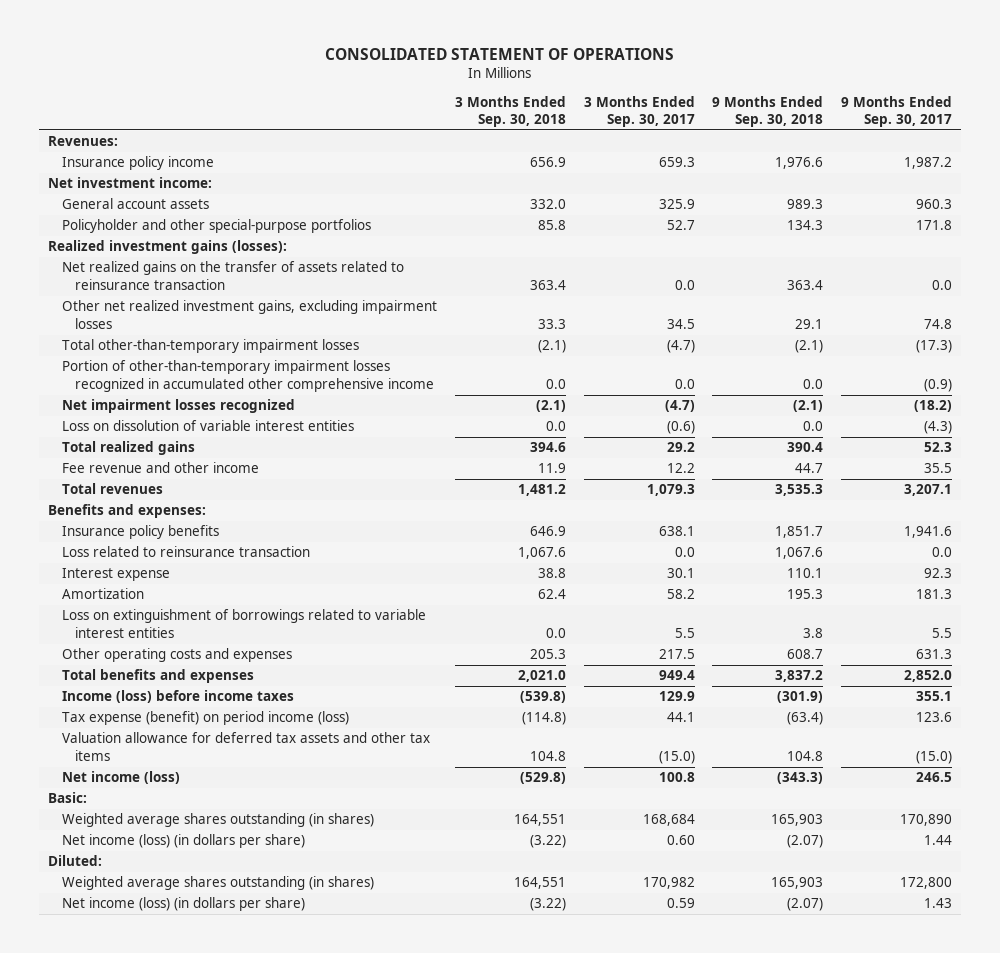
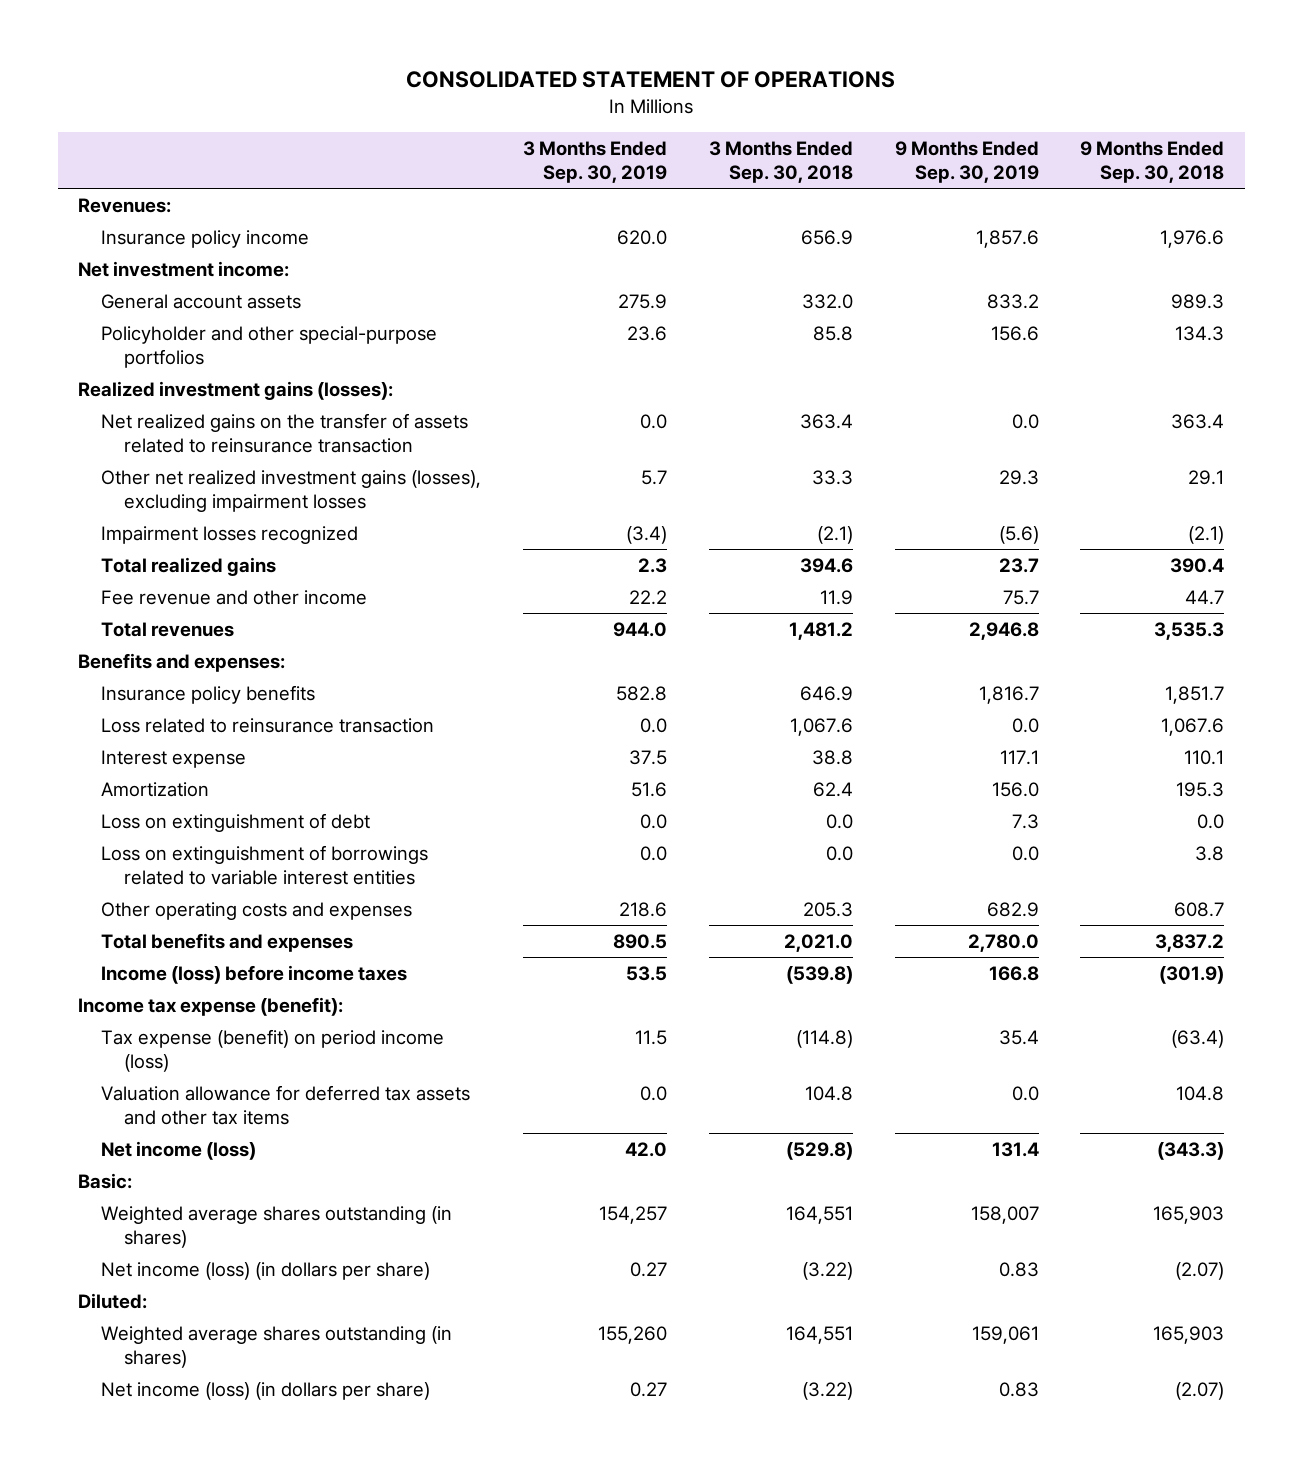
[583,95,695,128] 3 Months Ended Sep. 30, 2017 -> none
[841,95,953,128] 9 Months Ended Sep. 30, 2017 -> none
none -> [522,141,667,183] 3 Months Ended Sep. 30, 2019
none -> [894,141,1039,183] 9 Months Ended Sep. 30, 2019
[61,339,359,354] Total other-than-temporary impairment losses -> none
[61,360,435,392] Portion of other-than-temporary impairment losses recognized in accumulated other comprehensive income -> none
[61,420,354,432] Loss on dissolution of variable interest entities -> none
[61,300,437,329] Other net realized investment gains, excluding impairment losses -> [101,469,482,512] Other net realized investment gains (losses), excluding impairment losses
[61,399,295,414] Net impairment losses recognized -> [101,525,359,544] Impairment losses recognized
none -> [101,812,371,832] Loss on extinguishment of debt
none -> [78,996,344,1016] Income tax expense (benefit):

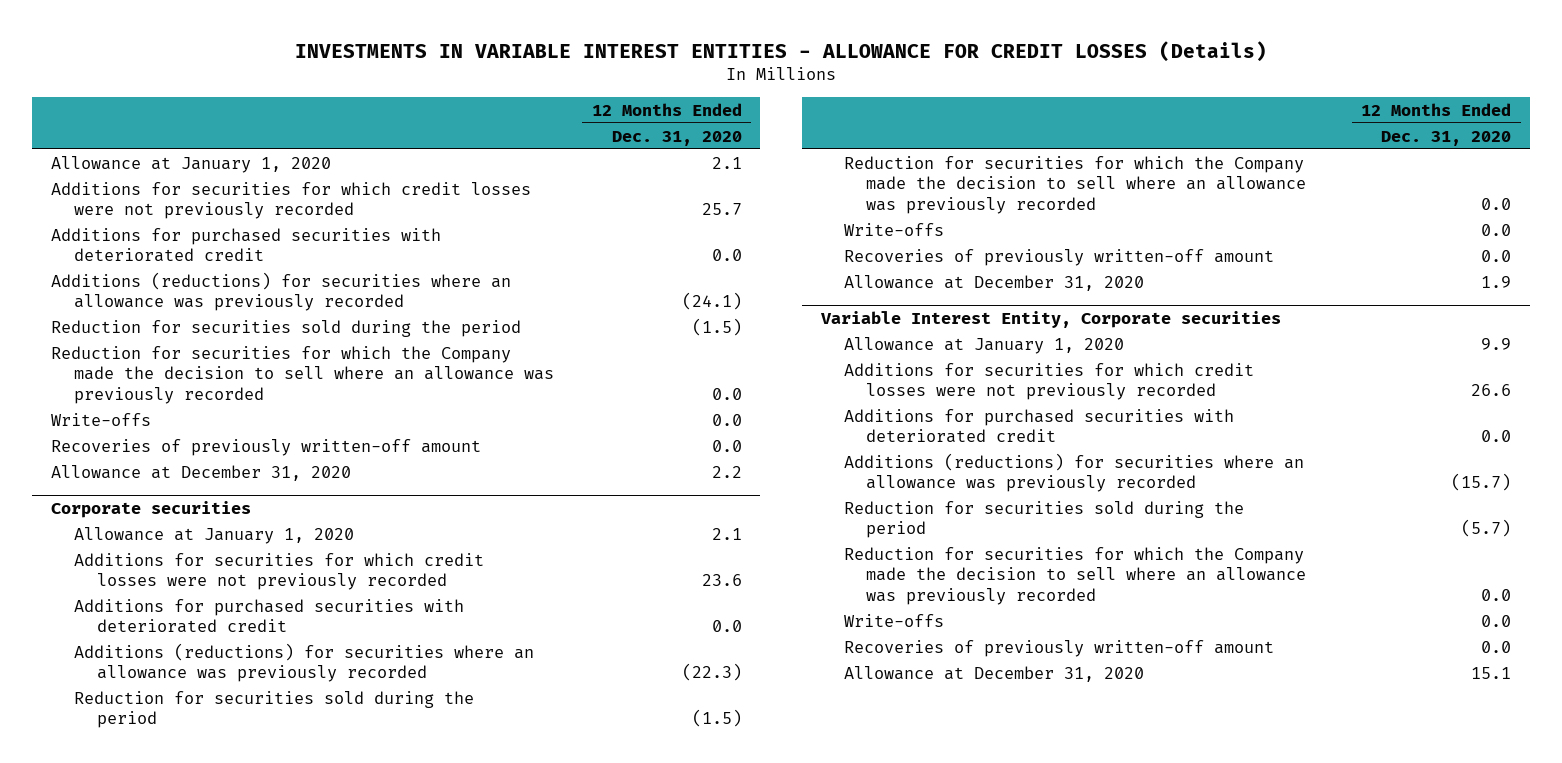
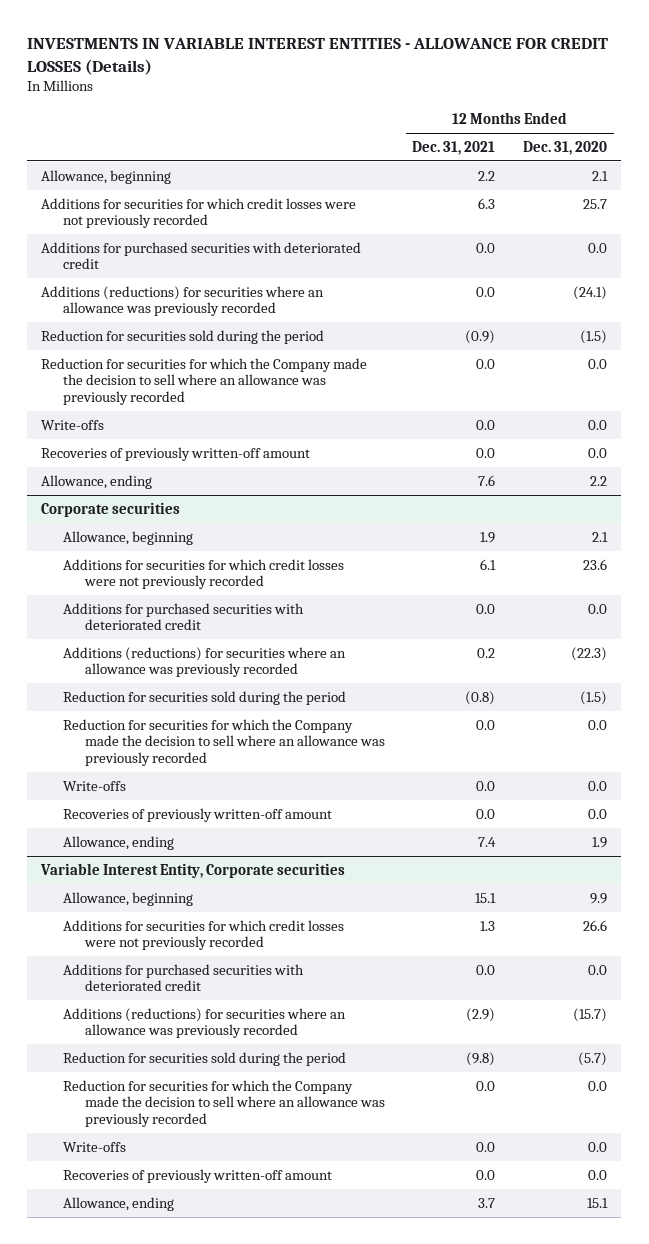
none -> [412,140,496,155] Dec. 31, 2021
[51,155,332,173] Allowance at January 1, 2020 -> [41,169,172,184] Allowance, beginning
[51,464,352,481] Allowance at December 31, 2020 -> [41,474,153,489] Allowance, ending
[73,526,354,544] Allowance at January 1, 2020 -> [62,530,193,545] Allowance, beginning
[843,274,1144,291] Allowance at December 31, 2020 -> [62,835,174,850] Allowance, ending
[843,336,1124,354] Allowance at January 1, 2020 -> [62,891,193,906] Allowance, beginning
[843,665,1144,682] Allowance at December 31, 2020 -> [62,1196,174,1211] Allowance, ending

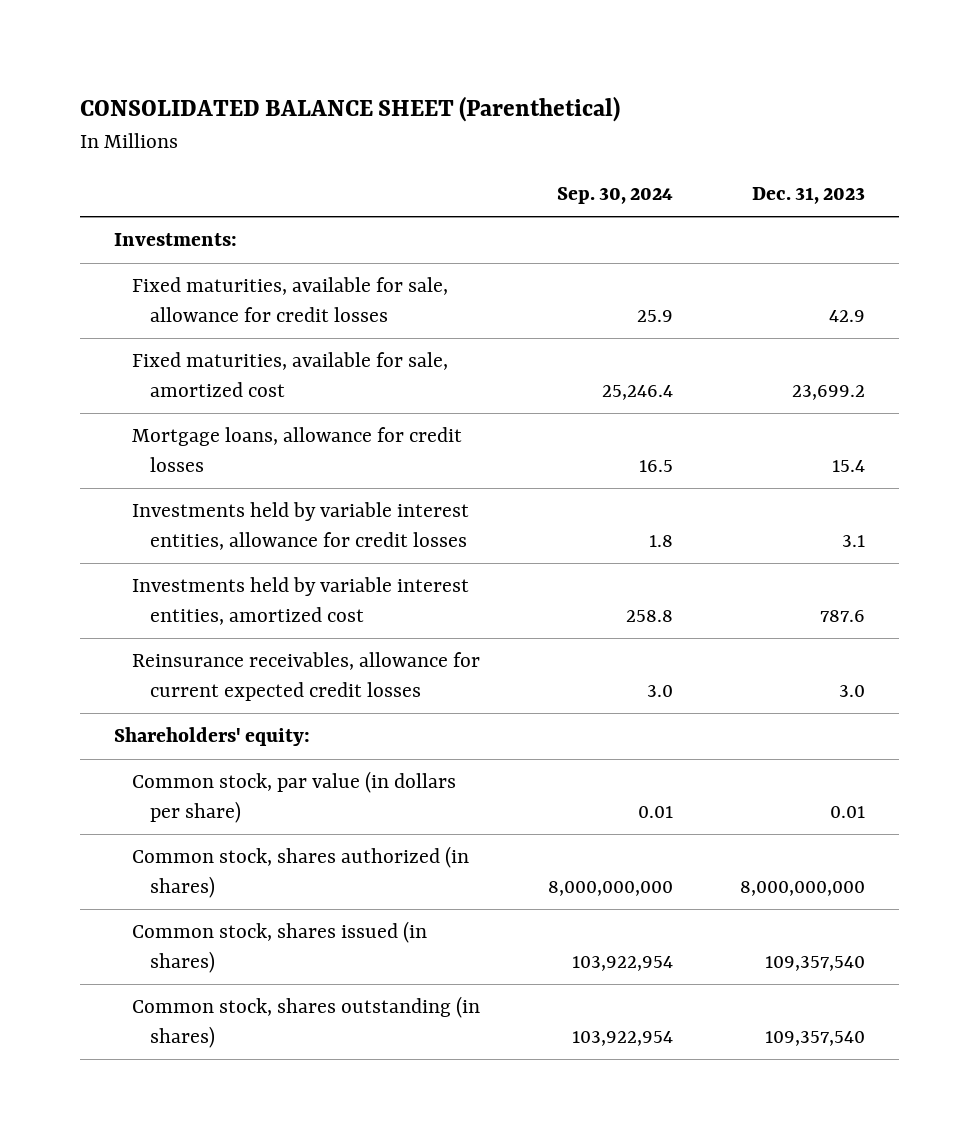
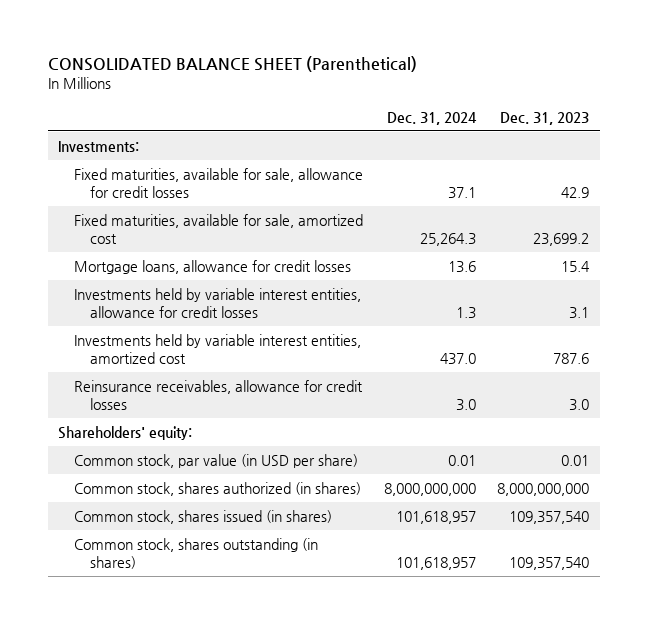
[556,187,673,205] Sep. 30, 2024 -> none
none -> [387,111,478,125] Dec. 31, 2024
[132,652,481,701] Reinsurance receivables, allowance for current expected credit losses -> [74,380,364,410] Reinsurance receivables, allowance for credit losses
[132,771,457,823] Common stock, par value (in dollars per share) -> [74,454,359,469] Common stock, par value (in USD per share)

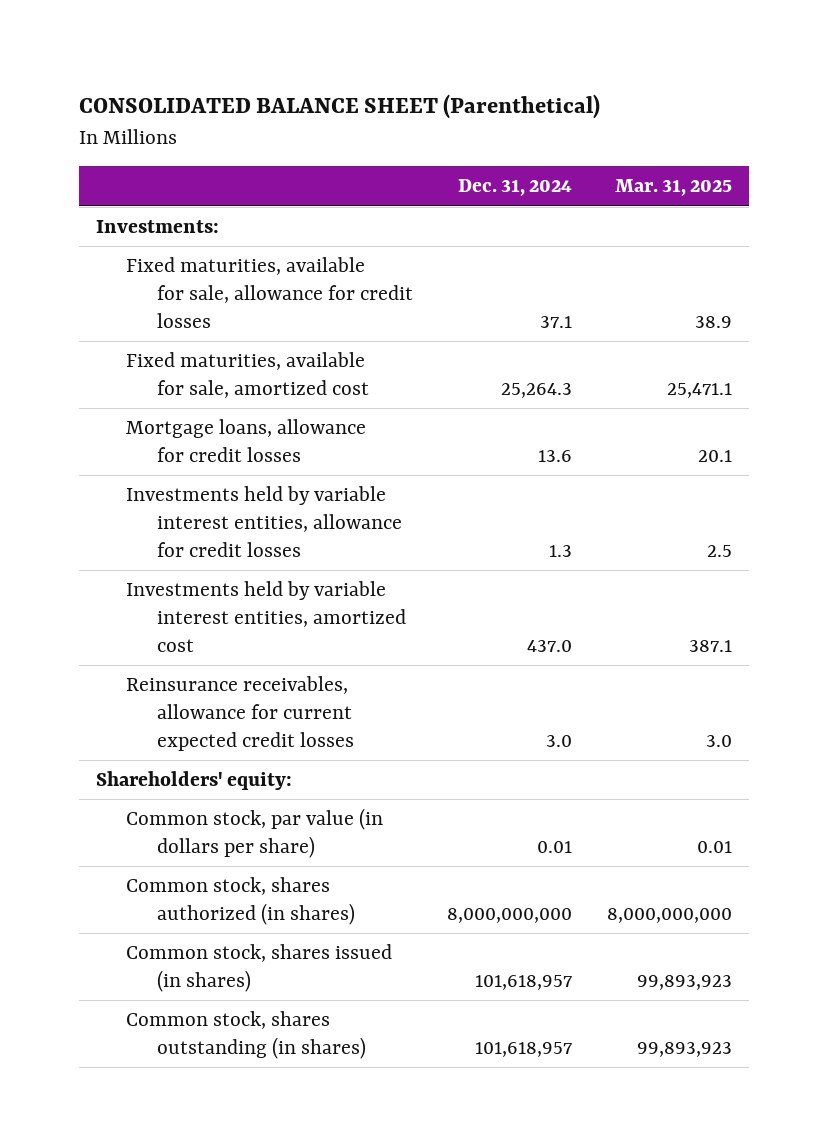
[500,111,590,125] Dec. 31, 2023 -> none
none -> [614,179,732,197] Mar. 31, 2025
[74,380,364,410] Reinsurance receivables, allowance for credit losses -> [126,676,354,751] Reinsurance receivables, allowance for current expected credit losses
[74,454,359,469] Common stock, par value (in USD per share) -> [126,808,384,858] Common stock, par value (in dollars per share)

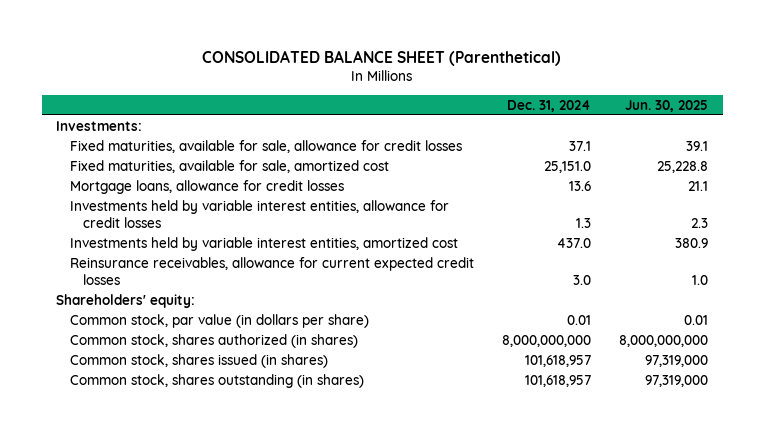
[614,179,732,197] Mar. 31, 2025 -> none
none -> [625,99,709,112] Jun. 30, 2025
[501,382,573,398] 25,264.3 -> [544,160,592,173] 25,151.0

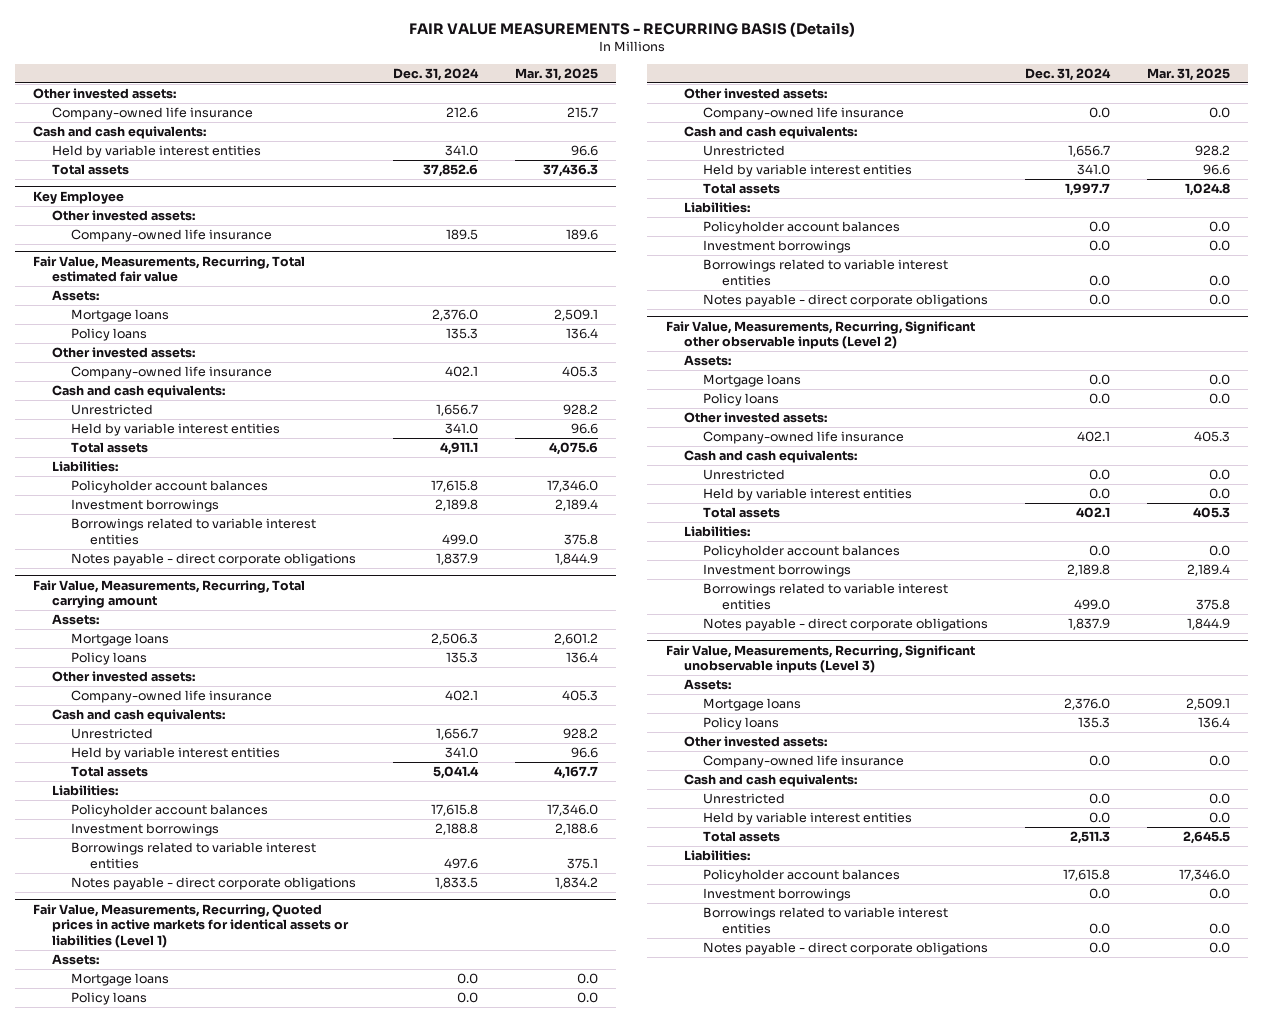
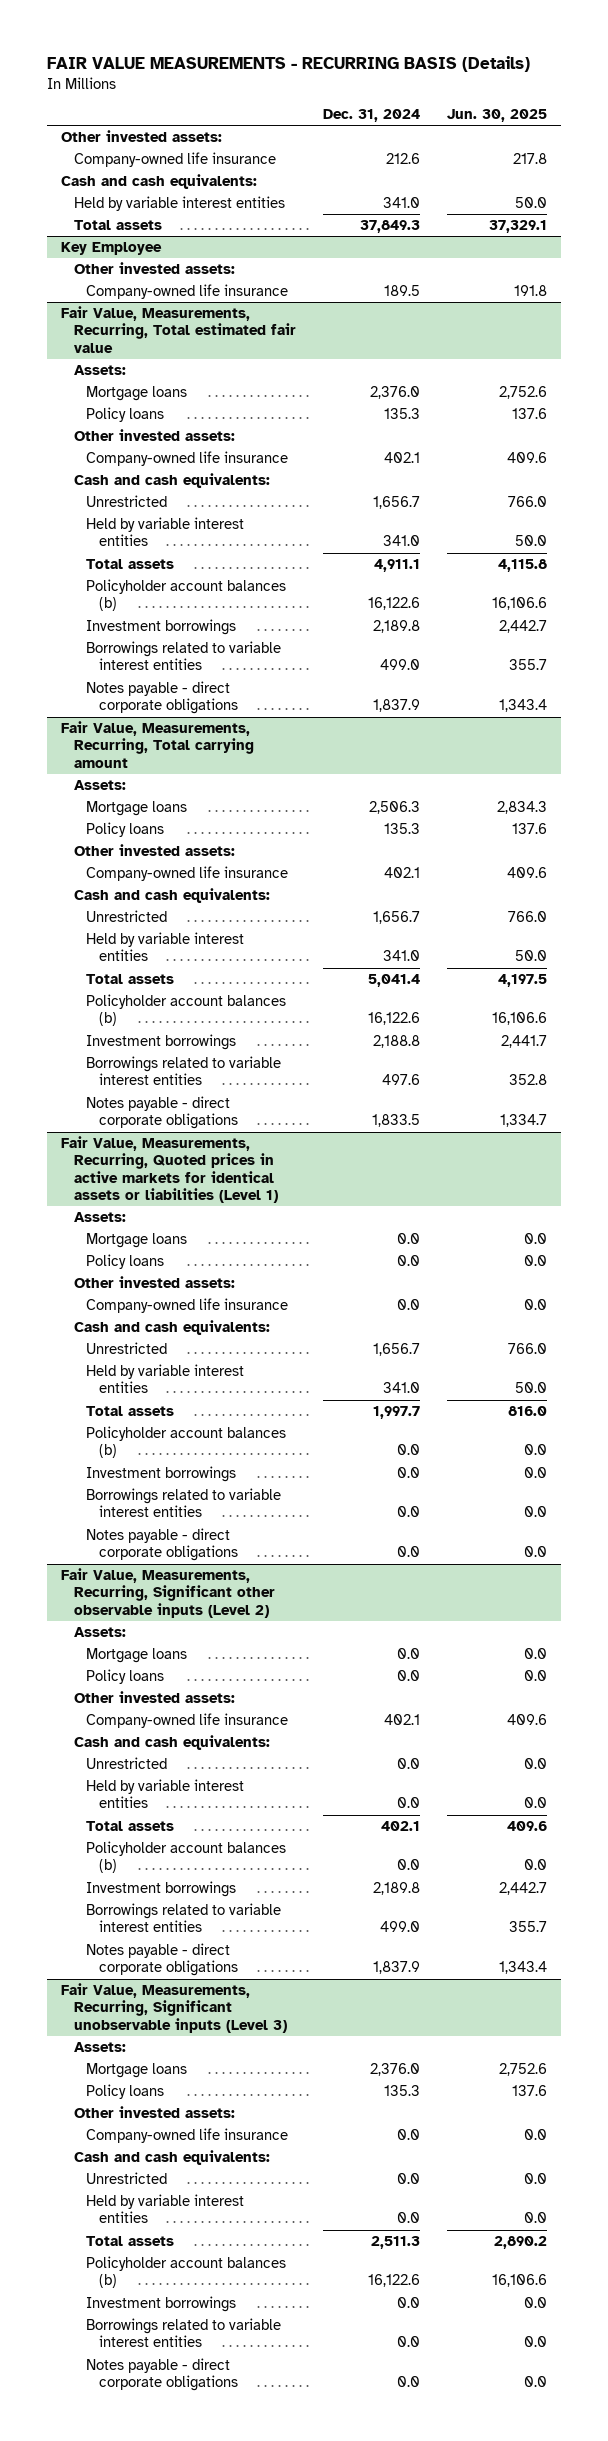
[514,67,598,81] Mar. 31, 2025 -> none
none -> [447,109,548,123] Jun. 30, 2025
[422,164,478,178] 37,852.6 -> [359,220,420,234] 37,849.3
[52,461,119,473] Liabilities: -> none
[70,480,268,494] Policyholder account balances -> [86,579,287,612] Policyholder account balances (b)
[430,480,478,493] 17,615.8 -> [367,597,420,611] 16,122.6
[52,785,119,797] Liabilities: -> none
[70,804,268,818] Policyholder account balances -> [86,994,287,1027] Policyholder account balances (b)
[430,804,478,817] 17,615.8 -> [367,1012,420,1026] 16,122.6
[684,202,751,214] Liabilities: -> none
[703,221,901,235] Policyholder account balances -> [86,1426,287,1459] Policyholder account balances (b)
[684,526,751,538] Liabilities: -> none
[703,545,901,559] Policyholder account balances -> [86,1841,287,1874] Policyholder account balances (b)
[684,850,751,862] Liabilities: -> none
[703,869,901,883] Policyholder account balances -> [86,2256,287,2289] Policyholder account balances (b)
[1063,869,1111,882] 17,615.8 -> [367,2274,420,2288] 16,122.6

